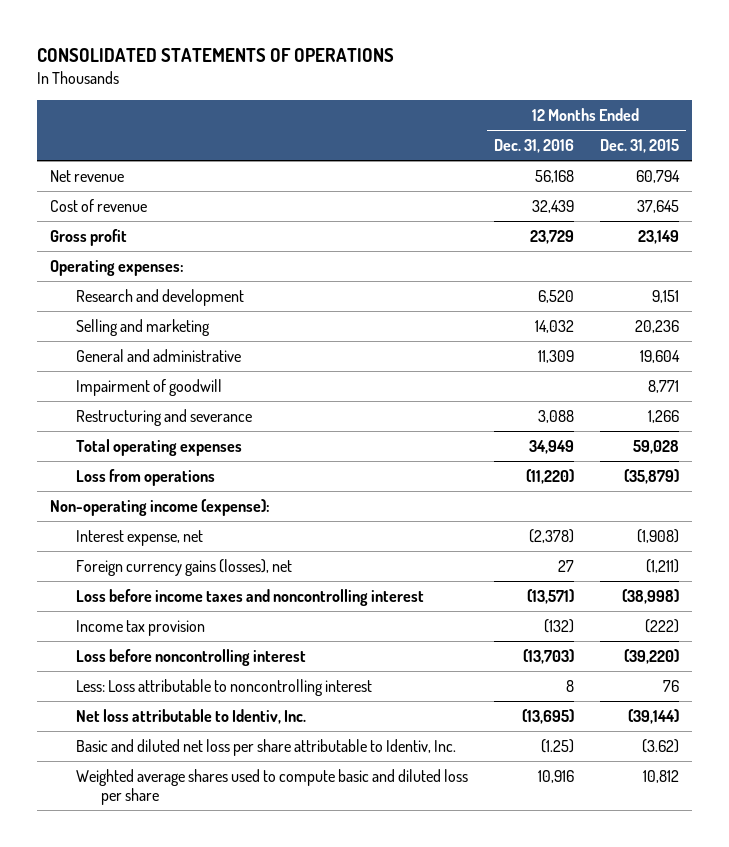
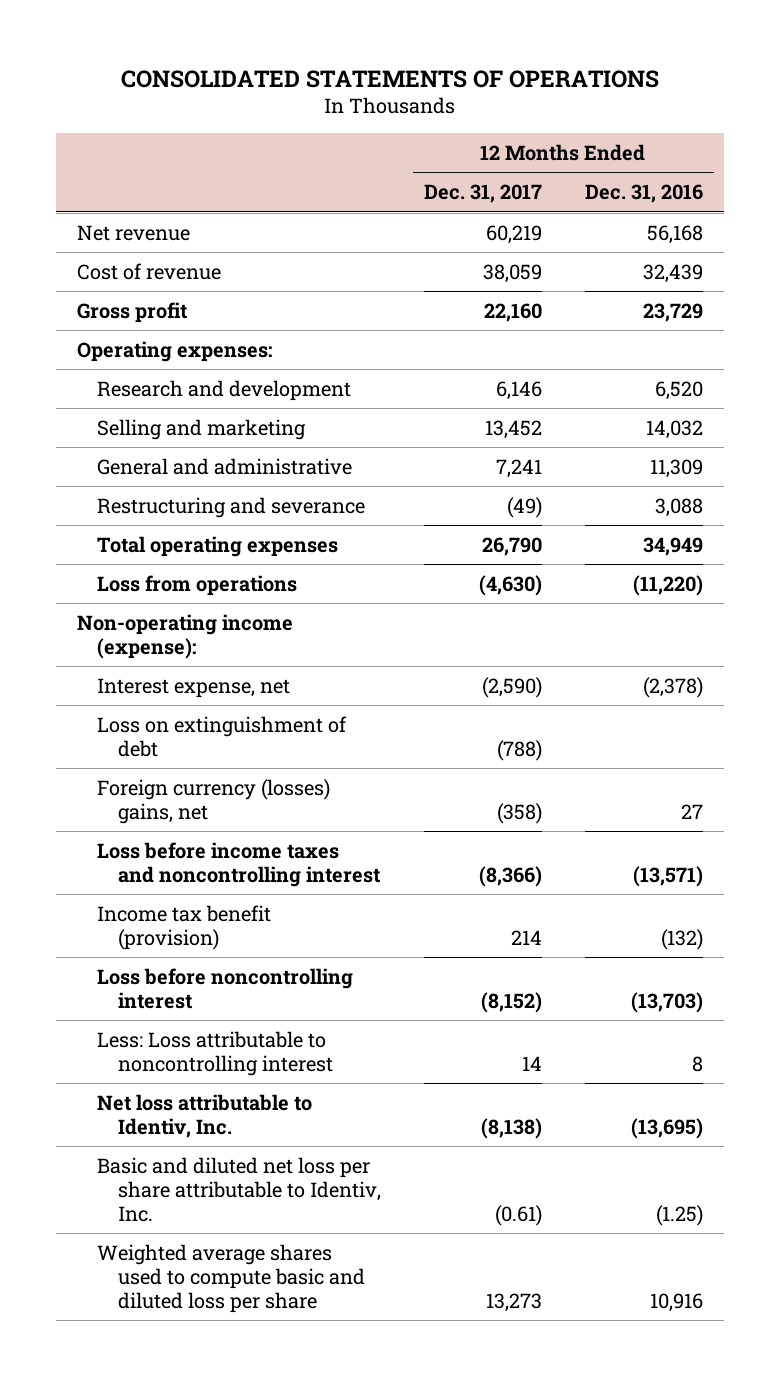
[600,138,680,153] Dec. 31, 2015 -> none
none -> [423,184,542,204] Dec. 31, 2017
[75,378,222,396] Impairment of goodwill -> none
none -> [97,715,348,757] Loss on extinguishment of debt
[75,558,292,576] Foreign currency gains (losses), net -> [97,778,331,824] Foreign currency (losses) gains, net
[75,619,205,636] Income tax provision -> [97,904,272,950] Income tax benefit (provision)

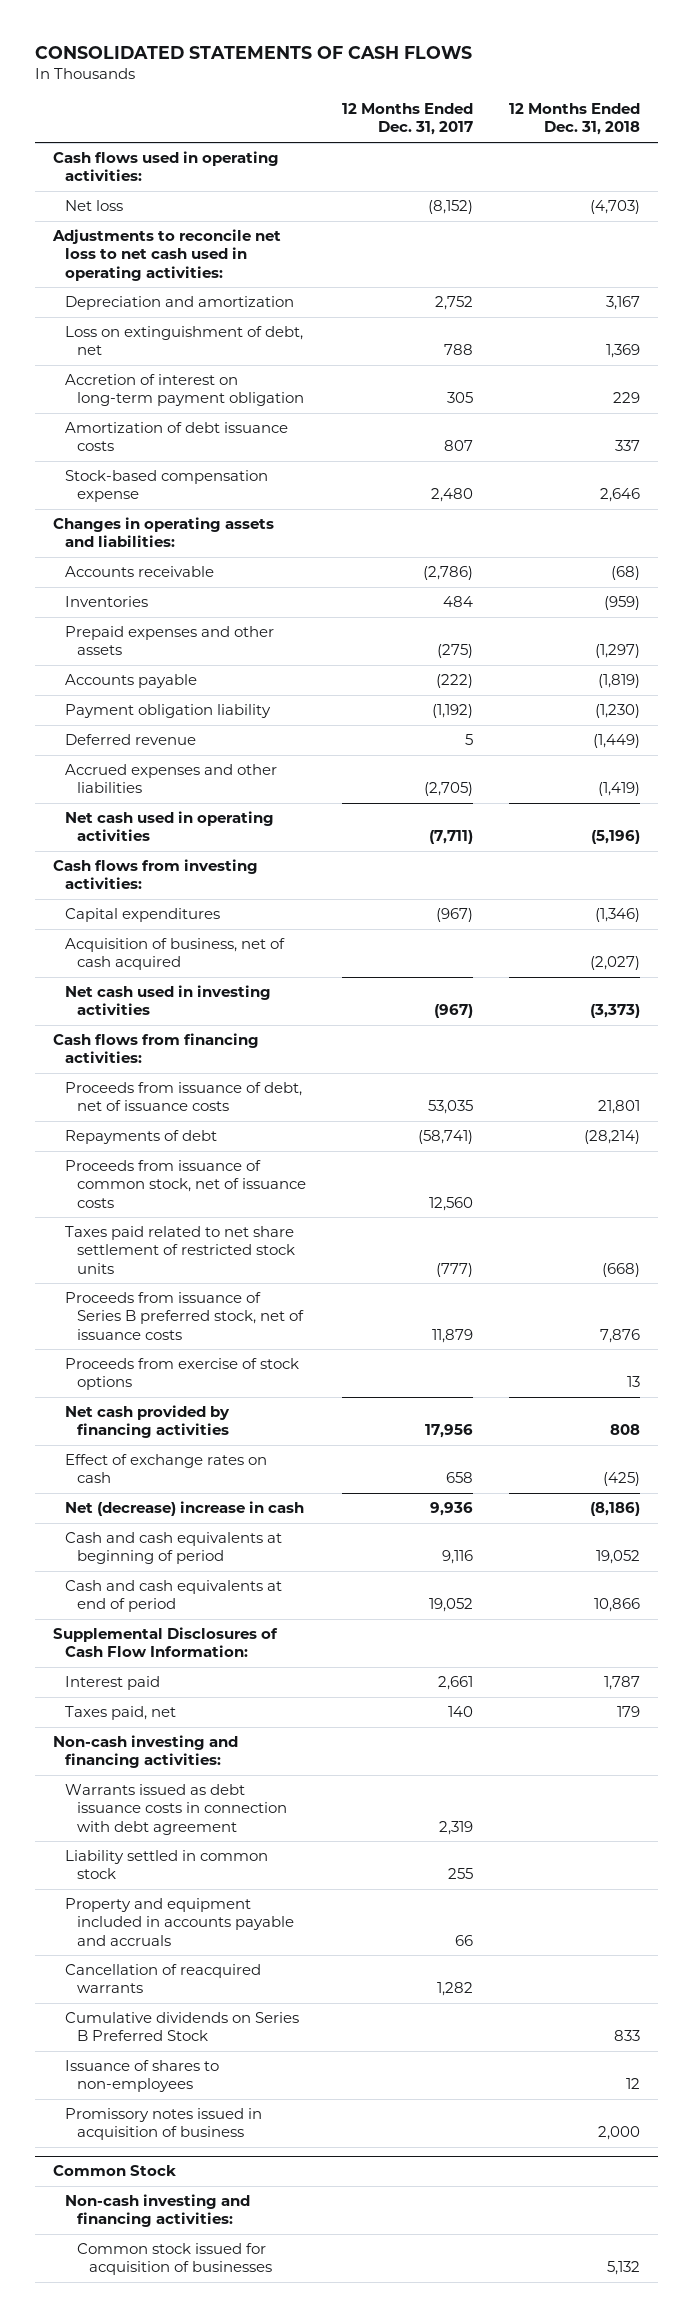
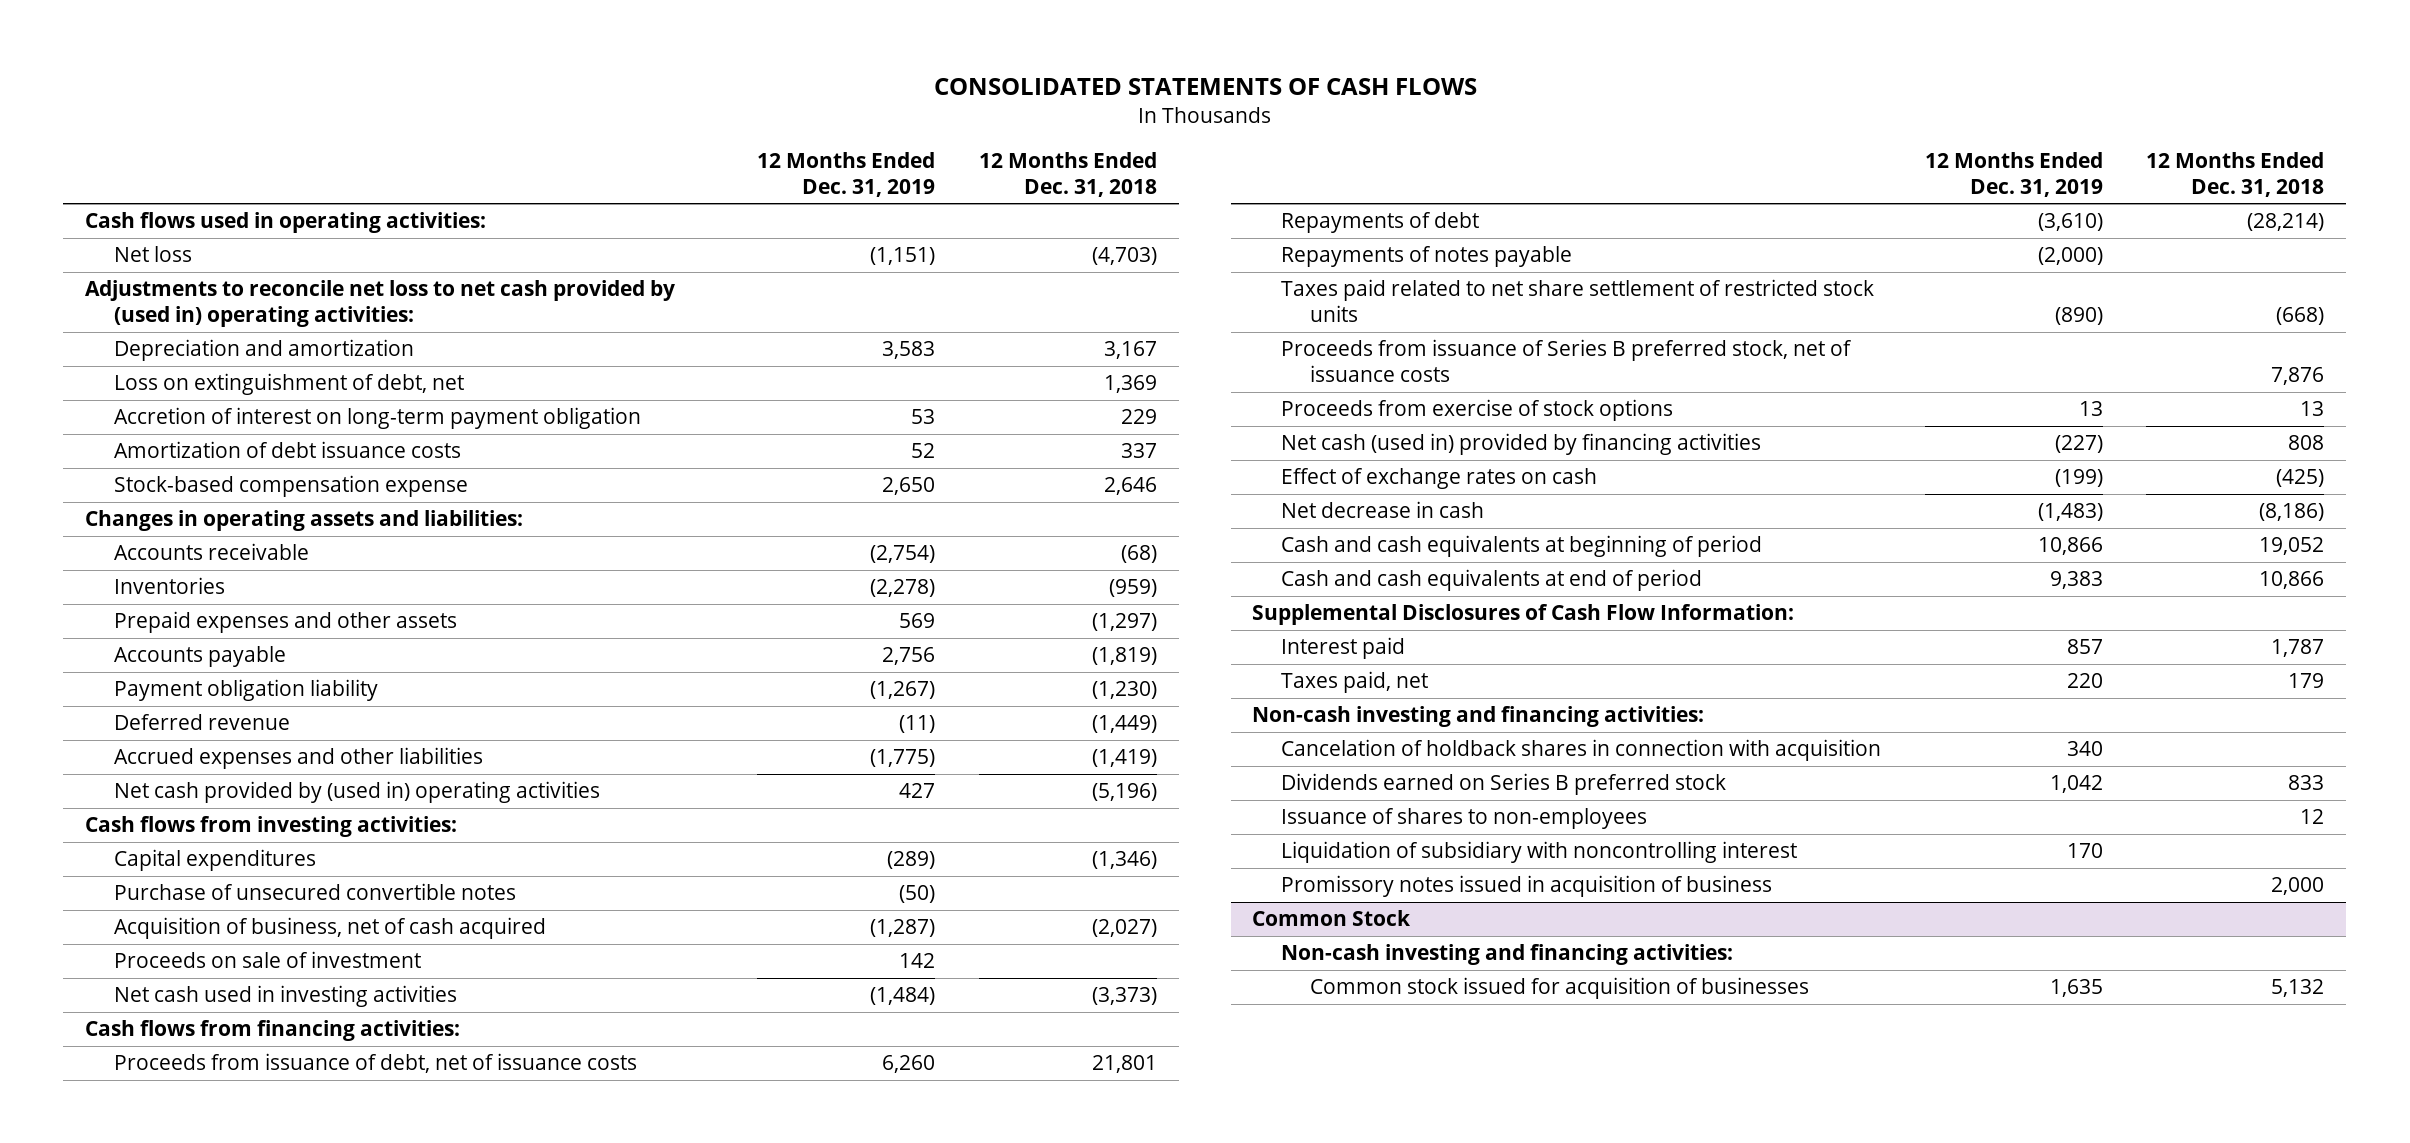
[342,103,474,136] 12 Months Ended Dec. 31, 2017 -> none
none -> [757,151,936,198] 12 Months Ended Dec. 31, 2019
[52,229,282,281] Adjustments to reconcile net loss to net cash used in operating activities: -> [85,280,676,328] Adjustments to reconcile net loss to net cash provided by (used in) operating activities:
[65,811,275,842] Net cash used in operating activities -> [113,781,600,804] Net cash provided by (used in) operating activities
none -> [113,883,516,901] Purchase of unsecured convertible notes
none -> [113,951,421,969] Proceeds on sale of investment
[65,1160,306,1208] Proceeds from issuance of common stock, net of issuance costs -> none
none -> [1281,246,1573,268] Repayments of notes payable
[65,1405,231,1439] Net cash provided by financing activities -> [1281,433,1762,456] Net cash (used in) provided by financing activities
[65,1501,305,1517] Net (decrease) increase in cash -> [1281,501,1485,519] Net decrease in cash
[65,1784,287,1835] Warrants issued as debt issuance costs in connection with debt agreement -> none
[65,1850,269,1880] Liability settled in common stock -> none
[65,1898,294,1946] Property and equipment included in accounts payable and accruals -> none
[65,1964,262,1994] Cancellation of reacquired warrants -> none
none -> [1281,739,1882,762] Cancelation of holdback shares in connection with acquisition
[65,2012,300,2042] Cumulative dividends on Series B Preferred Stock -> [1281,773,1727,796] Dividends earned on Series B preferred stock
none -> [1281,841,1798,864] Liquidation of subsidiary with noncontrolling interest

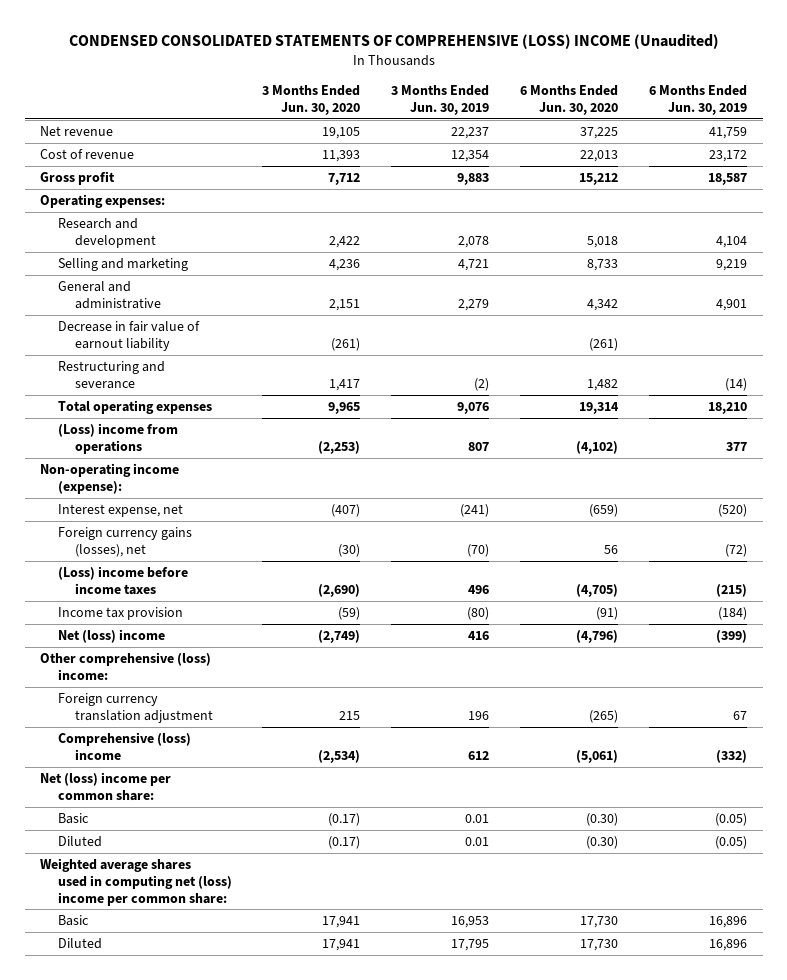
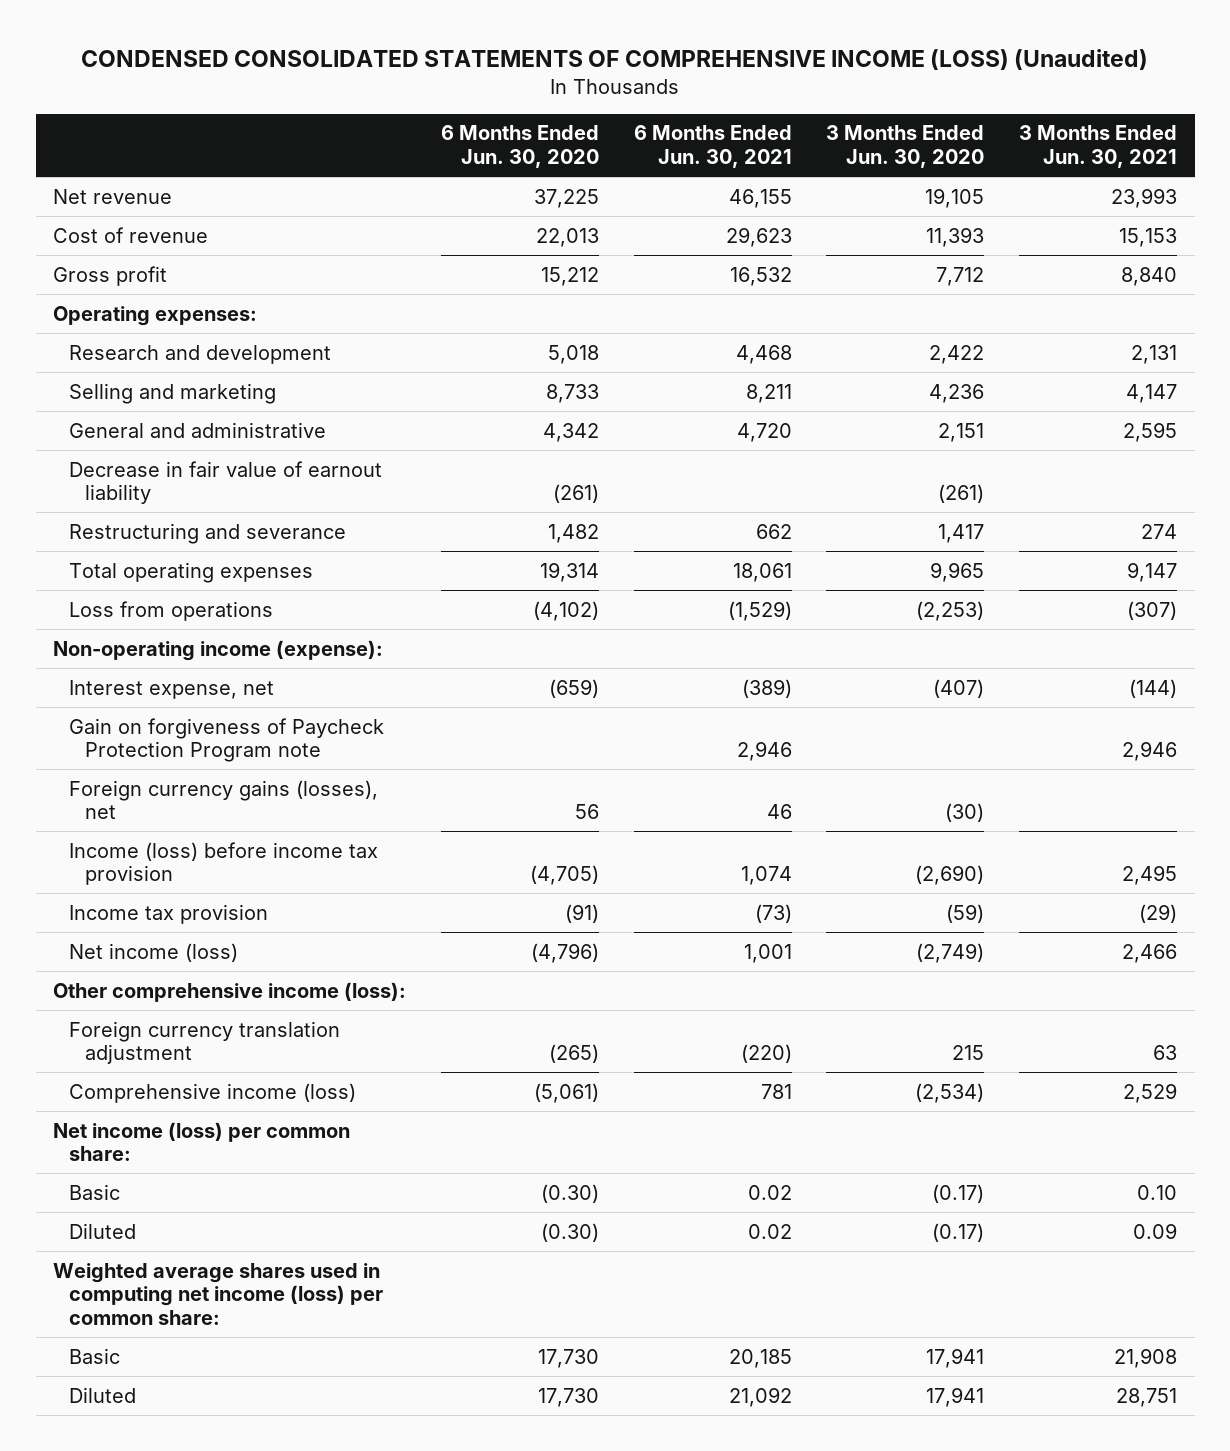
[68,34,719,50] CONDENSED CONSOLIDATED STATEMENTS OF COMPREHENSIVE (LOSS) INCOME (Unaudited) -> [81,48,1149,70] CONDENSED CONSOLIDATED STATEMENTS OF COMPREHENSIVE INCOME (LOSS) (Unaudited)
[391,85,490,115] 3 Months Ended Jun. 30, 2019 -> none
[649,85,748,115] 6 Months Ended Jun. 30, 2019 -> none
none -> [633,125,792,169] 6 Months Ended Jun. 30, 2021
none -> [1019,125,1178,169] 3 Months Ended Jun. 30, 2021
[57,423,178,454] (Loss) income from operations -> [68,600,273,621] Loss from operations
none -> [68,717,384,763] Gain on forgiveness of Paycheck Protection Program note
[57,566,188,595] (Loss) income before income taxes -> [68,841,378,886] Income (loss) before income tax provision
[57,629,165,644] Net (loss) income -> [68,942,238,962] Net income (loss)
[40,652,212,680] Other comprehensive (loss) income: -> [52,981,406,1002] Other comprehensive income (loss):
[57,732,191,760] Comprehensive (loss) income -> [68,1082,356,1103] Comprehensive income (loss)
[40,772,172,801] Net (loss) income per common share: -> [52,1121,350,1162] Net income (loss) per common share:
[40,858,232,906] Weighted average shares used in computing net (loss) income per common share: -> [52,1262,383,1326] Weighted average shares used in computing net income (loss) per common share:

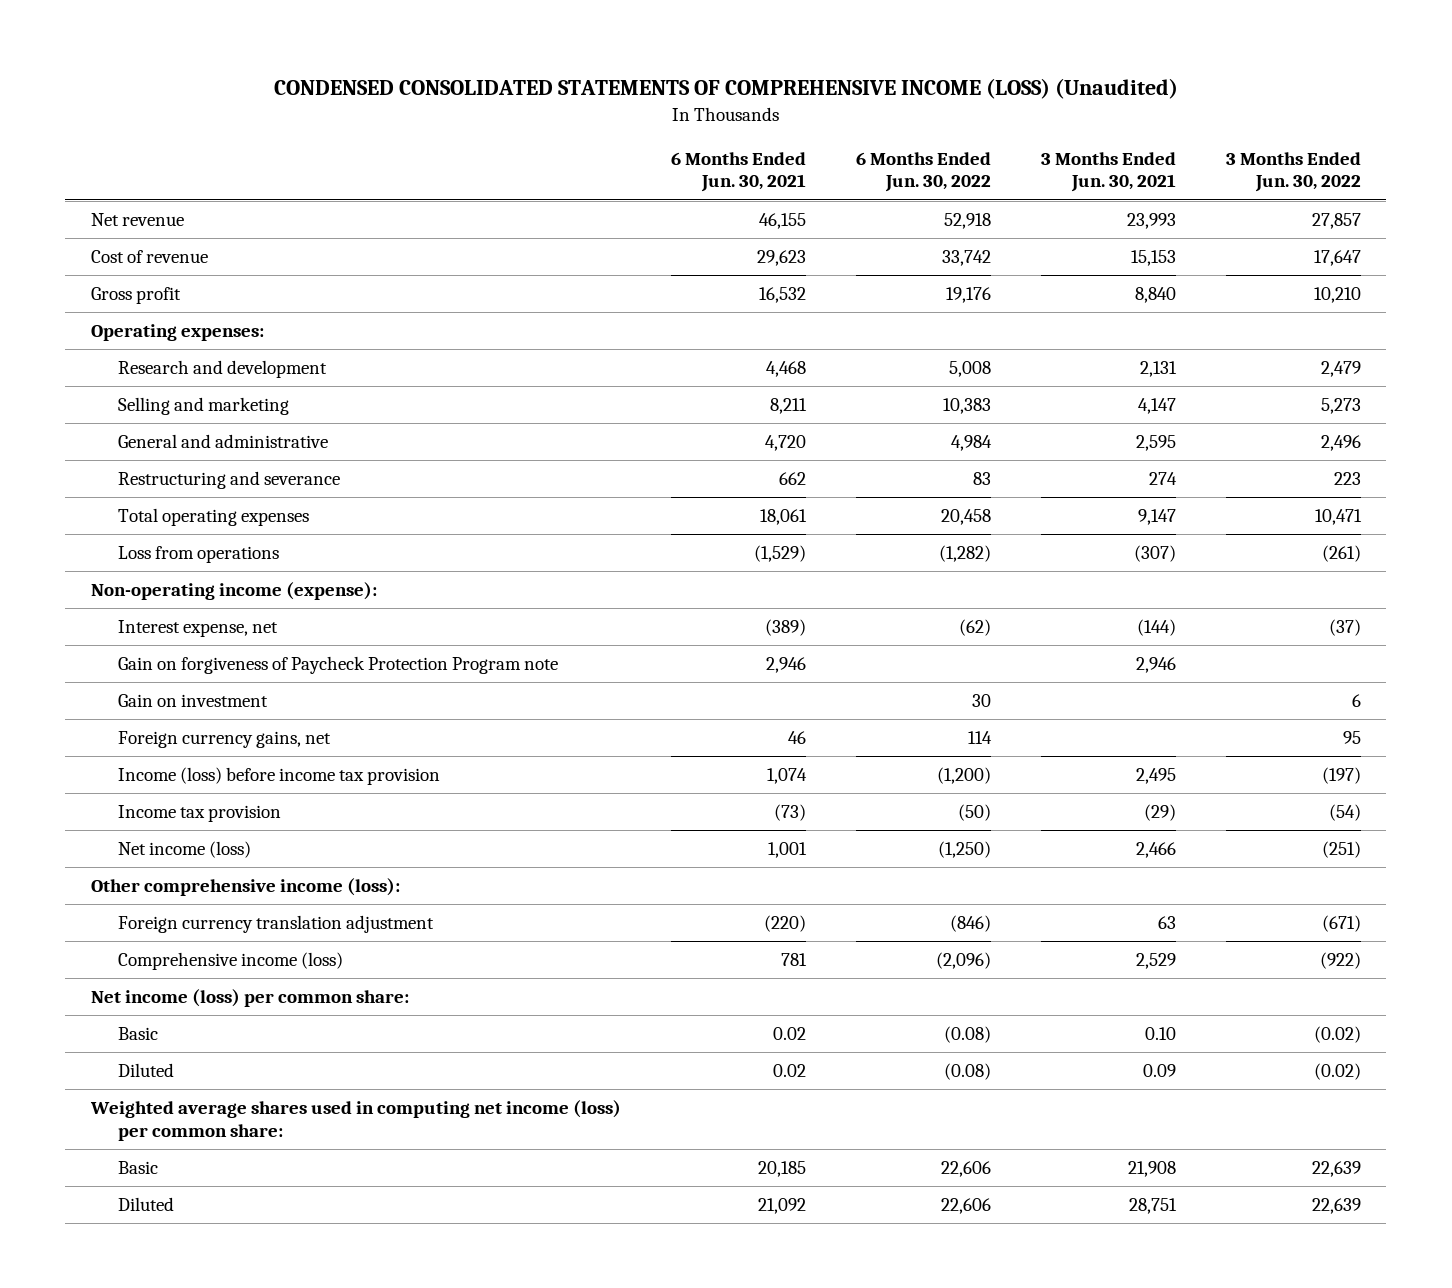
[440,125,599,169] 6 Months Ended Jun. 30, 2020 -> none
[826,125,985,169] 3 Months Ended Jun. 30, 2020 -> none
none -> [855,151,991,193] 6 Months Ended Jun. 30, 2022
none -> [1226,151,1362,193] 3 Months Ended Jun. 30, 2022
[68,460,382,505] Decrease in fair value of earnout liability -> none
none -> [117,694,268,708] Gain on investment
[68,779,378,820] Foreign currency gains (losses), net -> [117,731,331,749] Foreign currency gains, net

